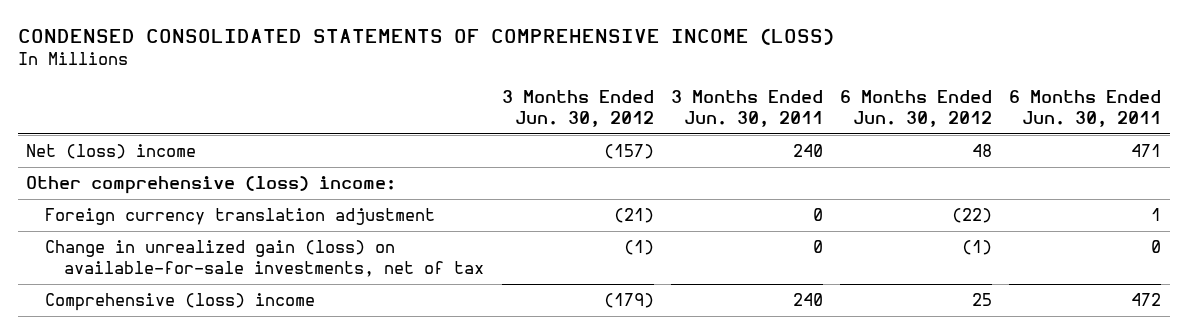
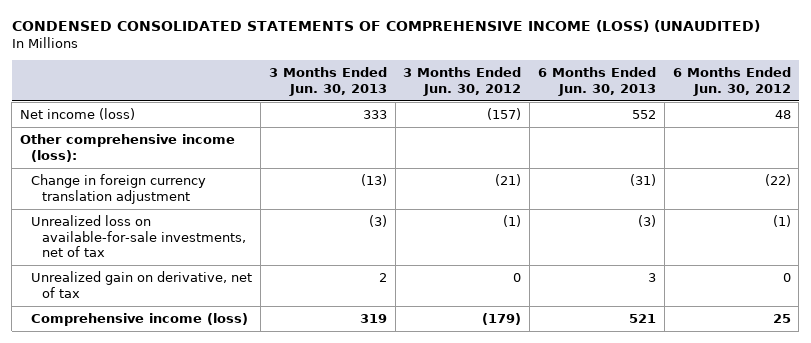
[17,27,834,45] CONDENSED CONSOLIDATED STATEMENTS OF COMPREHENSIVE INCOME (LOSS) -> [11,19,760,32] CONDENSED CONSOLIDATED STATEMENTS OF COMPREHENSIVE INCOME (LOSS) (UNAUDITED)
[670,90,823,127] 3 Months Ended Jun. 30, 2011 -> none
[1009,90,1162,127] 6 Months Ended Jun. 30, 2011 -> none
none -> [268,67,387,96] 3 Months Ended Jun. 30, 2013
none -> [537,67,656,96] 6 Months Ended Jun. 30, 2013
[26,144,197,160] Net (loss) income -> [20,108,136,121] Net income (loss)
[26,176,397,195] Other comprehensive (loss) income: -> [20,134,236,162] Other comprehensive income (loss):
[45,208,436,226] Foreign currency translation adjustment -> [31,174,207,204] Change in foreign currency translation adjustment
[45,240,485,277] Change in unrealized gain (loss) on available-for-sale investments, net of tax -> [31,215,247,258] Unrealized loss on available-for-sale investments, net of tax
none -> [31,271,253,298] Unrealized gain on derivative, net of tax
[45,293,316,312] Comprehensive (loss) income -> [31,313,249,327] Comprehensive income (loss)

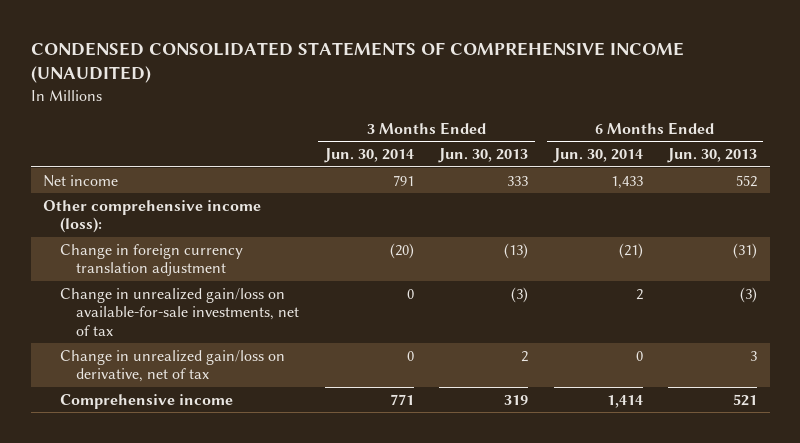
[11,19,760,32] CONDENSED CONSOLIDATED STATEMENTS OF COMPREHENSIVE INCOME (LOSS) (UNAUDITED) -> [30,41,684,84] CONDENSED CONSOLIDATED STATEMENTS OF COMPREHENSIVE INCOME (UNAUDITED)
[403,67,522,96] 3 Months Ended Jun. 30, 2012 -> none
[672,67,791,96] 6 Months Ended Jun. 30, 2012 -> none
none -> [323,148,414,164] Jun. 30, 2014
none -> [552,148,643,164] Jun. 30, 2014
[20,108,136,121] Net income (loss) -> [43,174,119,187] Net income
[31,215,247,258] Unrealized loss on available-for-sale investments, net of tax -> [59,287,300,336] Change in unrealized gain/loss on available-for-sale investments, net of tax
[31,271,253,298] Unrealized gain on derivative, net of tax -> [59,349,285,383] Change in unrealized gain/loss on derivative, net of tax
[31,313,249,327] Comprehensive income (loss) -> [59,393,233,409] Comprehensive income

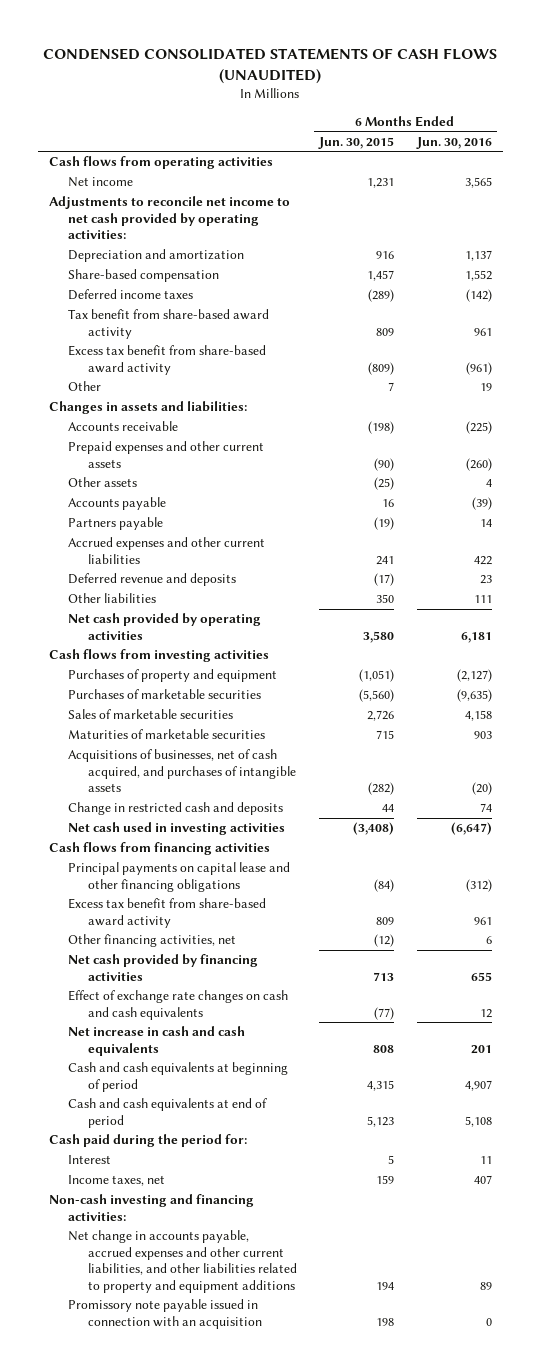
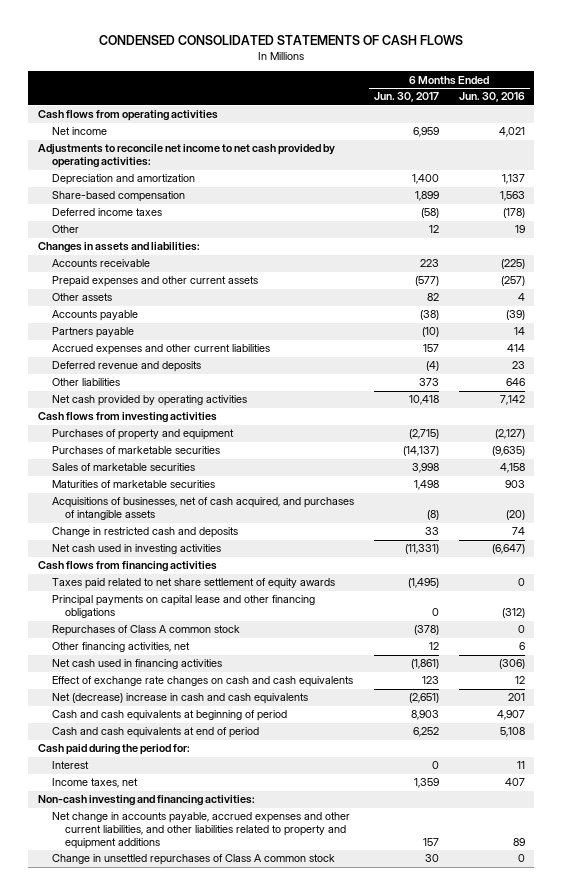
[43,47,498,85] CONDENSED CONSOLIDATED STATEMENTS OF CASH FLOWS (UNAUDITED) -> [99,35,464,46] CONDENSED CONSOLIDATED STATEMENTS OF CASH FLOWS
[318,136,395,149] Jun. 30, 2015 -> none
none -> [373,92,439,103] Jun. 30, 2017
[464,177,492,189] 3,565 -> [498,127,525,138] 4,021
[68,309,270,339] Tax benefit from share-based award activity -> none
[68,345,267,375] Excess tax benefit from share-based award activity -> none
[464,270,492,282] 1,552 -> [499,191,525,202] 1,563
[465,289,492,303] (142) -> [502,208,525,219] (178)
[465,457,492,471] (260) -> [500,276,525,287] (257)
[473,555,492,565] 422 -> [506,344,525,353] 414
[473,595,492,604] 111 -> [505,378,525,387] 646
[460,631,492,643] 6,181 -> [499,395,525,406] 7,142
none -> [51,578,335,590] Taxes paid related to net share settlement of equity awards
[68,898,267,928] Excess tax benefit from share-based award activity -> none
none -> [51,625,240,637] Repurchases of Class A common stock
[68,954,259,981] Net cash provided by financing activities -> [51,659,222,670] Net cash used in financing activities
[470,971,492,981] 655 -> [498,659,525,670] (306)
[68,1026,246,1056] Net increase in cash and cash equivalents -> [51,693,308,705] Net (decrease) increase in cash and cash equivalents
[68,1299,262,1329] Promissory note payable issued in connection with an acquisition -> none
none -> [51,854,335,866] Change in unsettled repurchases of Class A common stock

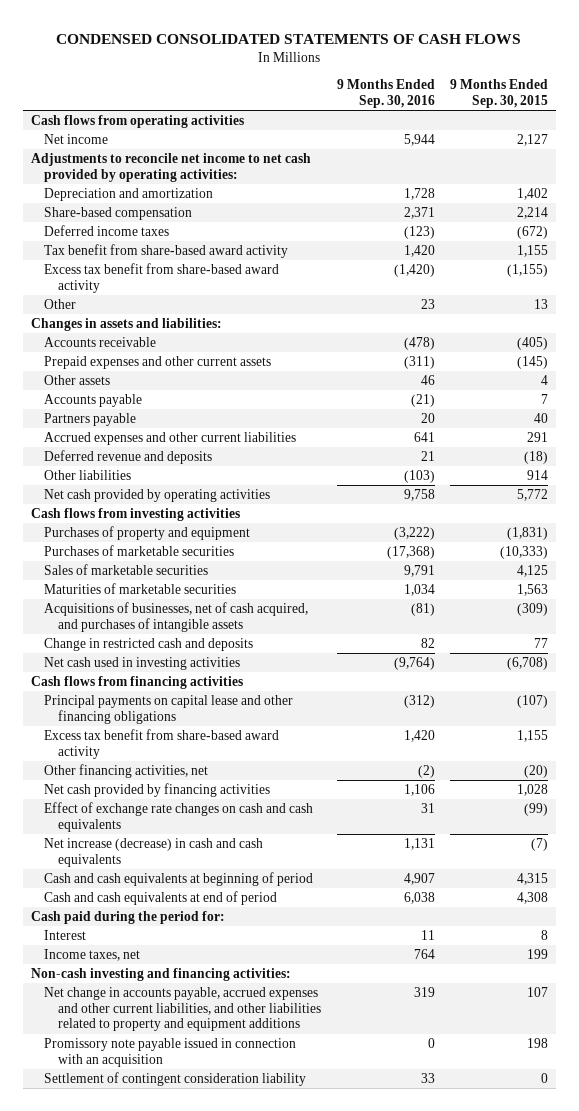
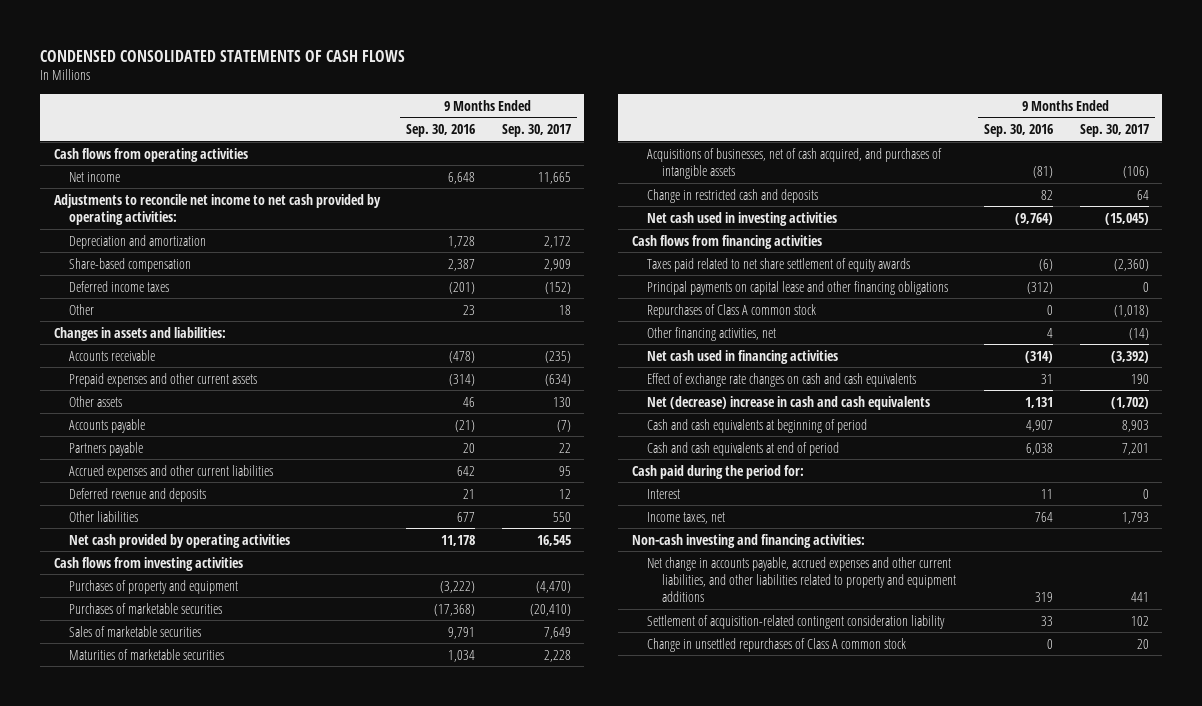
[450,79,549,109] 9 Months Ended Sep. 30, 2015 -> none
none -> [501,124,571,138] Sep. 30, 2017
[403,134,435,147] 5,944 -> [448,171,476,184] 6,648
[44,244,289,259] Tax benefit from share-based award activity -> none
[44,263,280,293] Excess tax benefit from share-based award activity -> none
[403,207,435,220] 2,371 -> [448,258,476,271] 2,387
[403,226,435,240] (123) -> [449,281,476,294] (201)
[403,356,435,370] (311) -> [449,373,476,386] (314)
[413,432,435,443] 641 -> [457,465,476,476] 642
[403,470,435,484] (103) -> [457,511,476,522] 677
[403,489,435,502] 9,758 -> [441,534,476,546] 11,178
none -> [646,257,910,272] Taxes paid related to net share settlement of equity awards
[44,729,280,759] Excess tax benefit from share-based award activity -> none
none -> [646,303,816,318] Repurchases of Class A common stock
[417,765,435,779] (2) -> [1047,327,1054,338] 4
[44,783,271,798] Net cash provided by financing activities -> [646,349,838,364] Net cash used in financing activities
[403,784,435,797] 1,106 -> [1025,350,1054,363] (314)
[44,838,264,867] Net increase (decrease) in cash and cash equivalents -> [646,395,930,410] Net (decrease) increase in cash and cash equivalents
[44,1038,297,1067] Promissory note payable issued in connection with an acquisition -> none
[44,1072,307,1087] Settlement of contingent consideration liability -> [646,614,945,629] Settlement of acquisition-related contingent consideration liability
none -> [646,637,906,652] Change in unsettled repurchases of Class A common stock

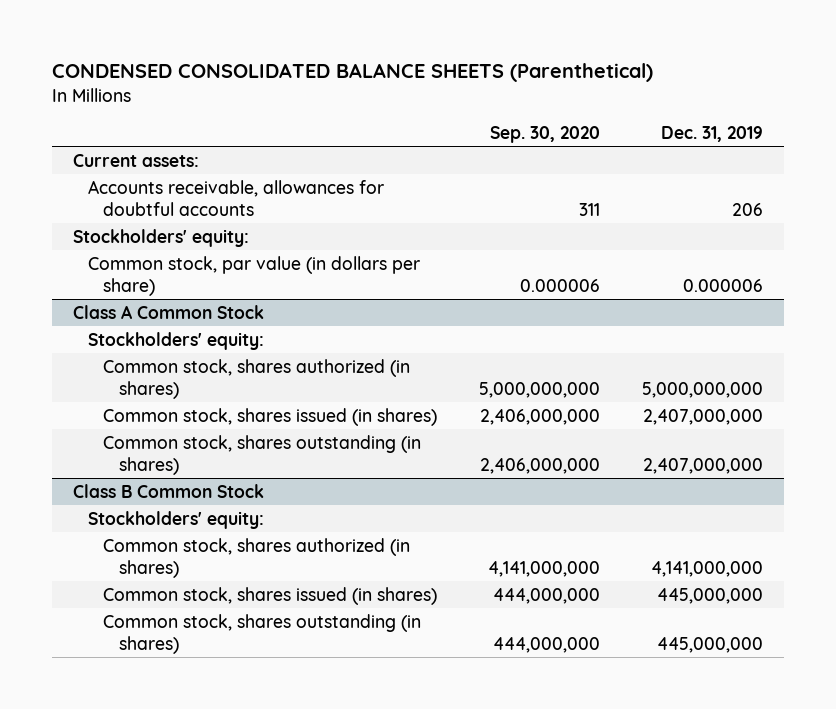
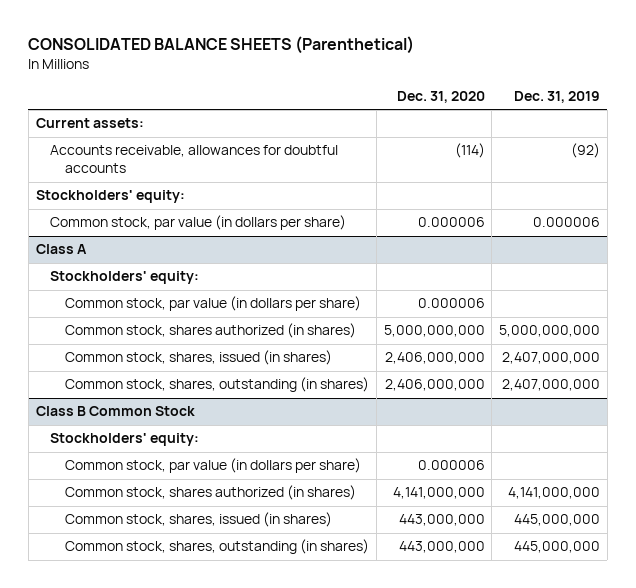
[51,63,653,83] CONDENSED CONSOLIDATED BALANCE SHEETS (Parenthetical) -> [28,35,415,54] CONSOLIDATED BALANCE SHEETS (Parenthetical)
[490,125,601,143] Sep. 30, 2020 -> none
none -> [396,91,485,104] Dec. 31, 2020
[732,202,764,216] 206 -> [571,143,601,159] (92)
[72,304,264,319] Class A Common Stock -> [35,244,87,255] Class A
none -> [65,296,362,312] Common stock, par value (in dollars per share)
[103,407,438,426] Common stock, shares issued (in shares) -> [65,350,333,366] Common stock, shares, issued (in shares)
[103,434,422,475] Common stock, shares outstanding (in shares) -> [65,377,370,393] Common stock, shares, outstanding (in shares)
none -> [65,458,362,474] Common stock, par value (in dollars per share)
[103,586,438,605] Common stock, shares issued (in shares) -> [65,512,333,528] Common stock, shares, issued (in shares)
[103,613,422,654] Common stock, shares outstanding (in shares) -> [65,539,370,555] Common stock, shares, outstanding (in shares)

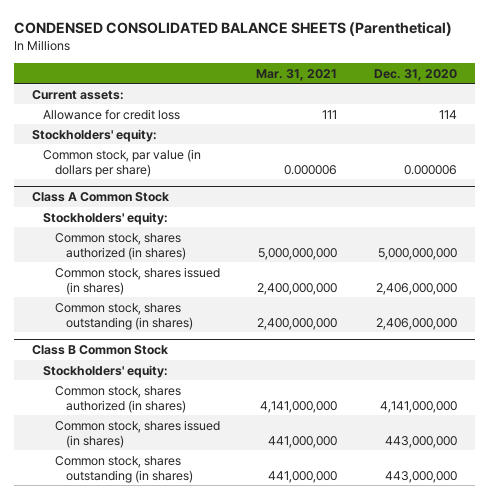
[28,35,415,54] CONSOLIDATED BALANCE SHEETS (Parenthetical) -> [13,22,452,37] CONDENSED CONSOLIDATED BALANCE SHEETS (Parenthetical)
[514,91,601,104] Dec. 31, 2019 -> none
none -> [256,68,338,81] Mar. 31, 2021
[50,145,339,174] Accounts receivable, allowances for doubtful accounts -> none
none -> [43,108,181,120] Allowance for credit loss
[35,244,87,255] Class A -> [31,192,169,203] Class A Common Stock
[65,296,362,312] Common stock, par value (in dollars per share) -> none
[65,350,333,366] Common stock, shares, issued (in shares) -> [54,266,220,295] Common stock, shares issued (in shares)
[65,377,370,393] Common stock, shares, outstanding (in shares) -> [54,302,194,330] Common stock, shares outstanding (in shares)
[65,458,362,474] Common stock, par value (in dollars per share) -> none
[65,512,333,528] Common stock, shares, issued (in shares) -> [54,419,220,448] Common stock, shares issued (in shares)
[65,539,370,555] Common stock, shares, outstanding (in shares) -> [54,455,194,483] Common stock, shares outstanding (in shares)

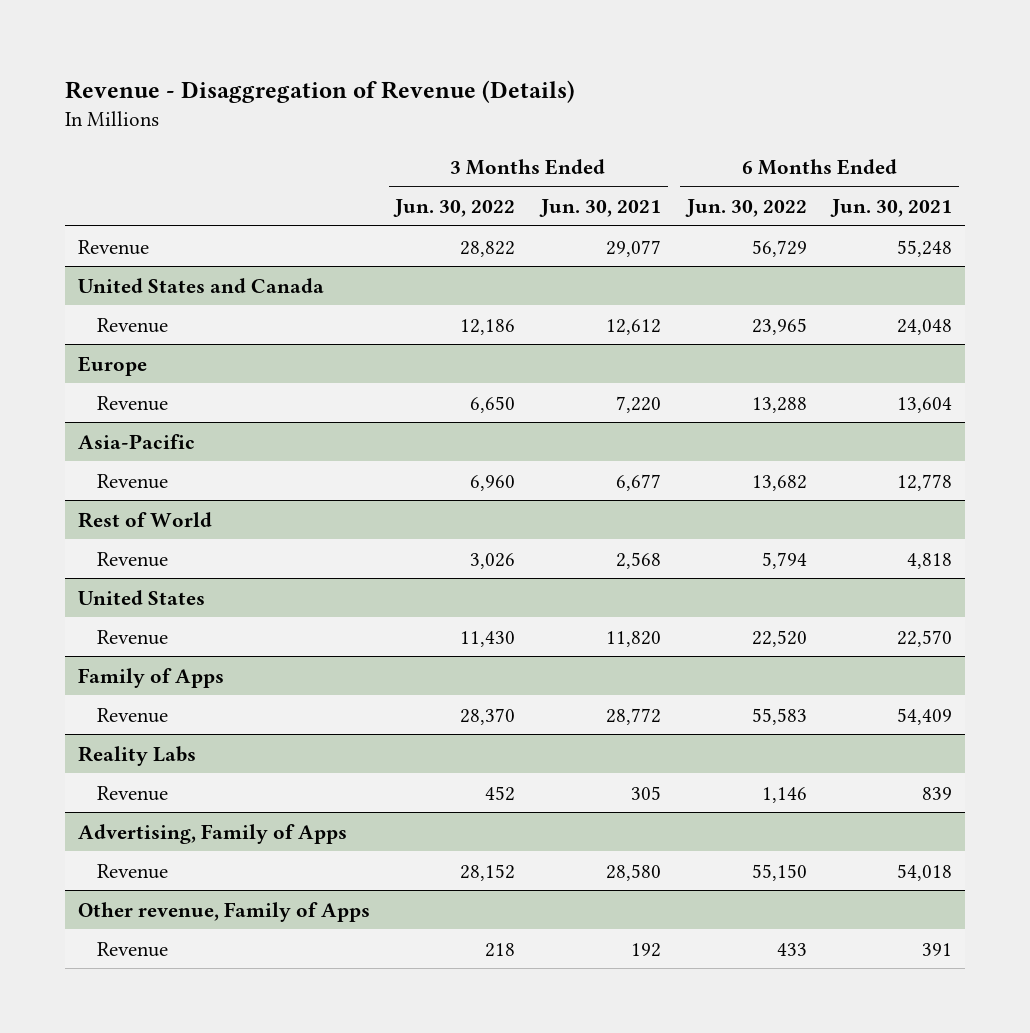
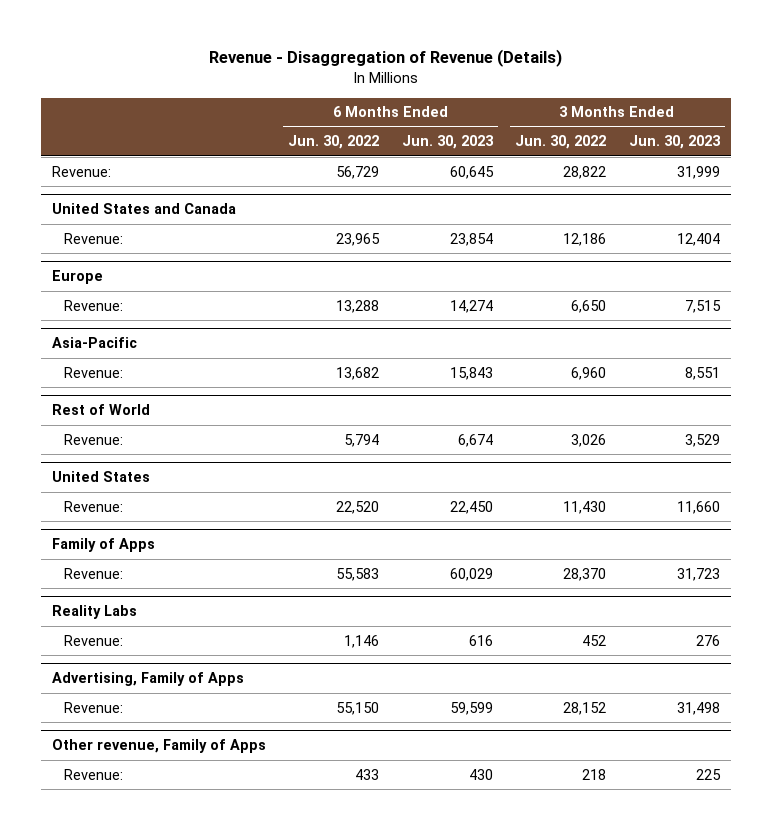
[539,199,662,218] Jun. 30, 2021 -> none
[830,199,953,218] Jun. 30, 2021 -> none
none -> [401,135,494,150] Jun. 30, 2023
none -> [628,135,721,150] Jun. 30, 2023
[77,239,149,255] Revenue -> [52,165,112,177] Revenue:
[97,317,169,333] Revenue -> [63,232,123,244] Revenue:
[97,395,169,411] Revenue -> [63,299,123,311] Revenue:
[97,473,169,489] Revenue -> [63,366,123,378] Revenue:
[97,551,169,567] Revenue -> [63,433,123,445] Revenue:
[97,629,169,645] Revenue -> [63,500,123,512] Revenue:
[97,707,169,723] Revenue -> [63,567,123,579] Revenue:
[97,785,169,801] Revenue -> [63,634,123,646] Revenue:
[97,863,169,879] Revenue -> [63,701,123,713] Revenue:
[97,941,169,957] Revenue -> [63,768,123,780] Revenue:

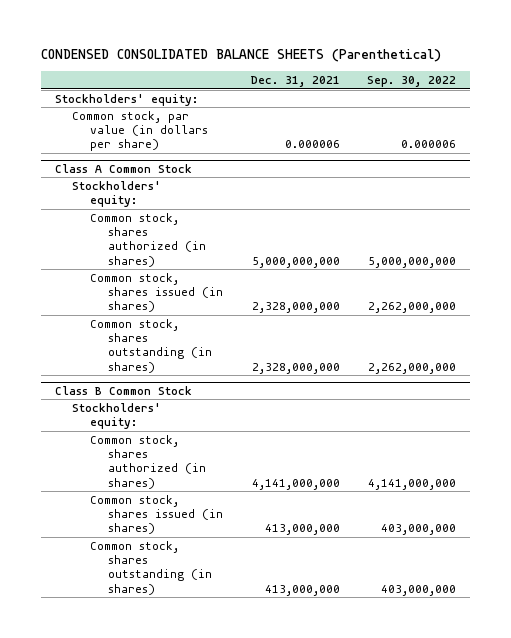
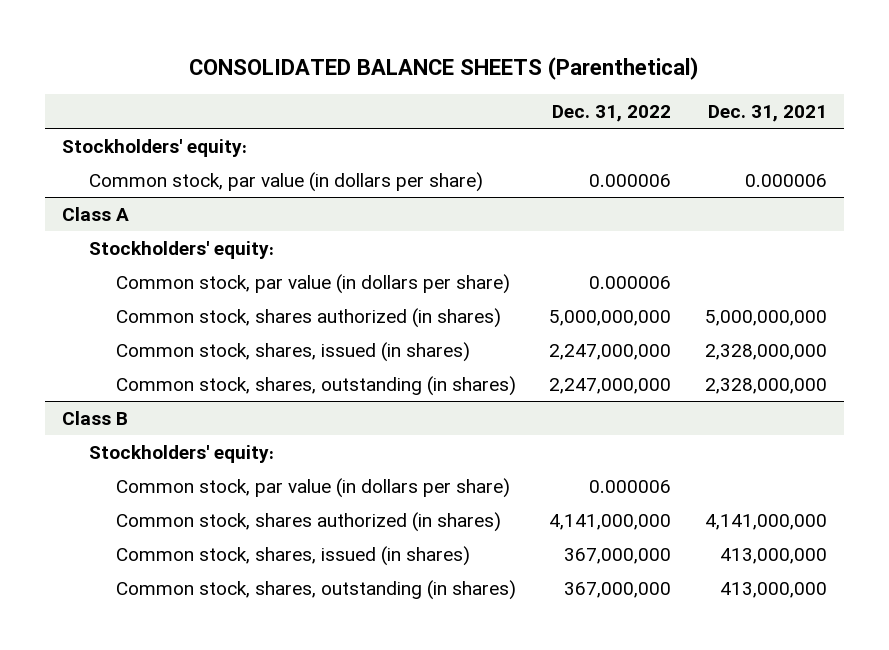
[40,49,441,63] CONDENSED CONSOLIDATED BALANCE SHEETS (Parenthetical) -> [189,56,700,80] CONSOLIDATED BALANCE SHEETS (Parenthetical)
[367,76,457,88] Sep. 30, 2022 -> none
none -> [552,104,672,122] Dec. 31, 2022
[54,163,192,173] Class A Common Stock -> [62,206,130,221] Class A
none -> [115,273,510,294] Common stock, par value (in dollars per share)
[90,272,223,313] Common stock, shares issued (in shares) -> [115,341,470,362] Common stock, shares, issued (in shares)
[90,318,212,373] Common stock, shares outstanding (in shares) -> [115,375,516,396] Common stock, shares, outstanding (in shares)
[54,385,192,395] Class B Common Stock -> [62,410,129,425] Class B
none -> [115,477,510,498] Common stock, par value (in dollars per share)
[90,494,223,535] Common stock, shares issued (in shares) -> [115,545,470,566] Common stock, shares, issued (in shares)
[90,540,212,595] Common stock, shares outstanding (in shares) -> [115,579,516,600] Common stock, shares, outstanding (in shares)

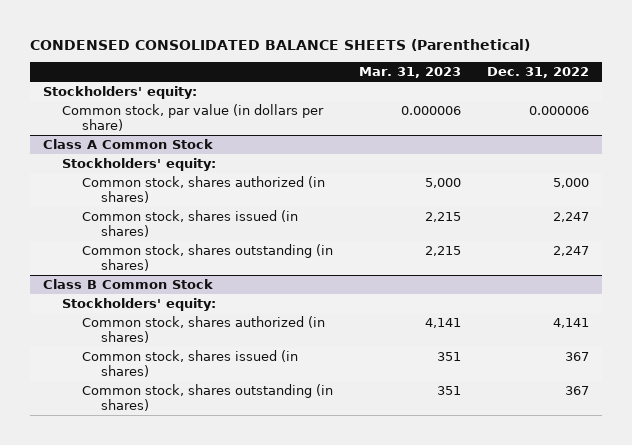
[189,56,700,80] CONSOLIDATED BALANCE SHEETS (Parenthetical) -> [30,38,531,51] CONDENSED CONSOLIDATED BALANCE SHEETS (Parenthetical)
[707,104,827,122] Dec. 31, 2021 -> none
none -> [358,66,461,78] Mar. 31, 2023
[62,206,130,221] Class A -> [43,139,214,150] Class A Common Stock
[115,273,510,294] Common stock, par value (in dollars per share) -> none
[549,309,672,326] 5,000,000,000 -> [552,178,589,189] 5,000
[115,341,470,362] Common stock, shares, issued (in shares) -> [81,210,298,238] Common stock, shares issued (in shares)
[549,343,672,360] 2,247,000,000 -> [552,212,589,223] 2,247
[115,375,516,396] Common stock, shares, outstanding (in shares) -> [81,244,333,272] Common stock, shares outstanding (in shares)
[549,377,672,394] 2,247,000,000 -> [552,246,589,257] 2,247
[62,410,129,425] Class B -> [43,279,214,290] Class B Common Stock
[115,477,510,498] Common stock, par value (in dollars per share) -> none
[549,513,672,530] 4,141,000,000 -> [552,318,589,329] 4,141
[115,545,470,566] Common stock, shares, issued (in shares) -> [81,350,298,378] Common stock, shares issued (in shares)
[564,547,672,564] 367,000,000 -> [564,352,589,362] 367
[115,579,516,600] Common stock, shares, outstanding (in shares) -> [81,384,333,412] Common stock, shares outstanding (in shares)
[564,581,672,598] 367,000,000 -> [564,386,589,396] 367

